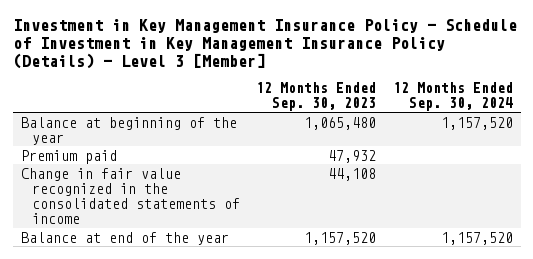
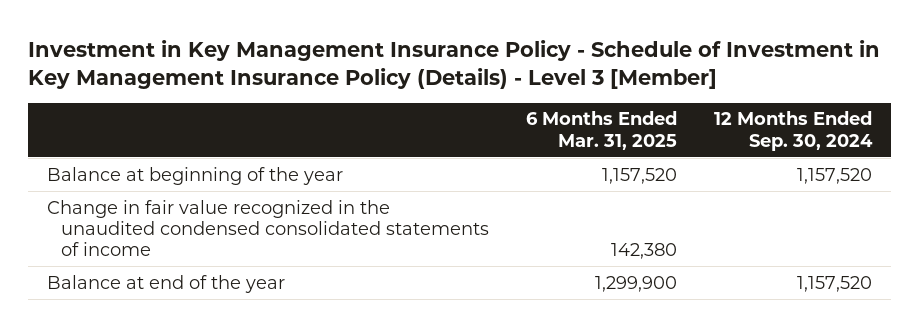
[256,82,377,112] 12 Months Ended Sep. 30, 2023 -> none
none -> [526,111,678,150] 6 Months Ended Mar. 31, 2025
[20,149,117,164] Premium paid -> none
[20,167,241,224] Change in fair value recognized in the consolidated statements of income -> [47,199,489,257] Change in fair value recognized in the unaudited condensed consolidated statements of income

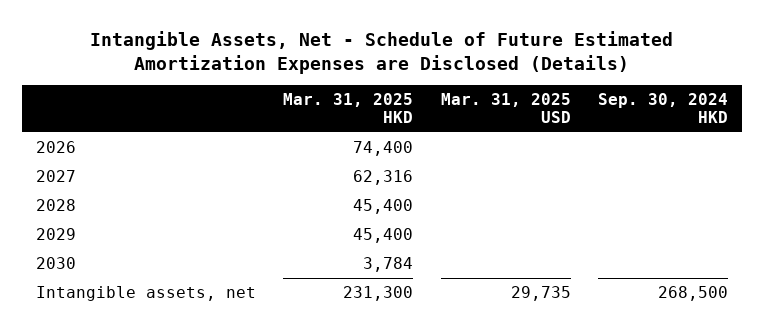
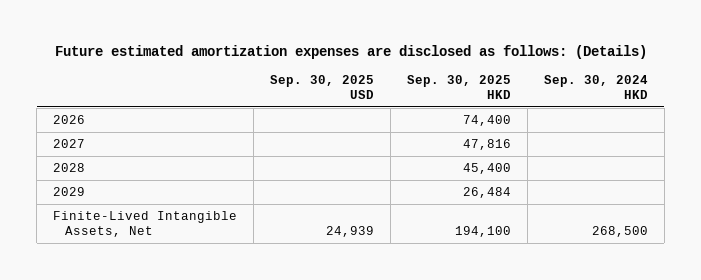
[90,30,674,74] Intangible Assets, Net - Schedule of Future Estimated Amortization Expenses are Disclosed (Details) -> [54,44,647,59] Future estimated amortization expenses are disclosed as follows: (Details)
[283,93,414,124] Mar. 31, 2025 HKD -> none
[440,93,571,124] Mar. 31, 2025 USD -> none
none -> [270,75,375,99] Sep. 30, 2025 USD
none -> [407,75,512,99] Sep. 30, 2025 HKD
[35,257,76,270] 2030 -> none
[35,286,256,302] Intangible assets, net -> [53,211,238,237] Finite-Lived Intangible Assets, Net

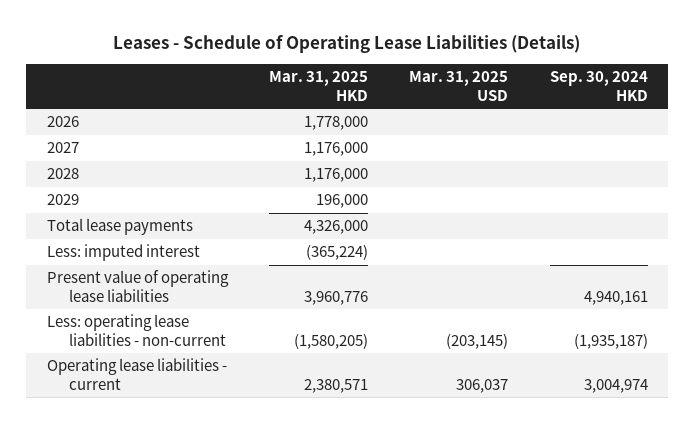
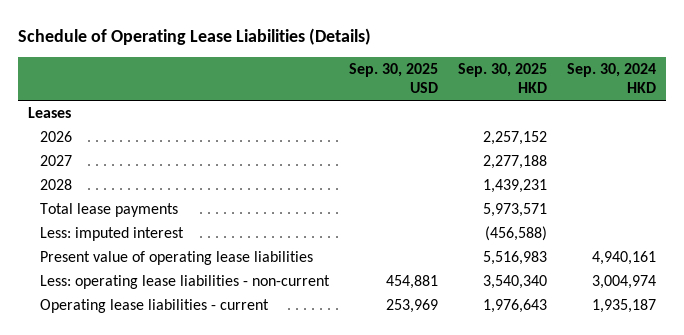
[113,35,581,54] Leases - Schedule of Operating Lease Liabilities (Details) -> [18,27,372,45] Schedule of Operating Lease Liabilities (Details)
[269,71,369,101] Mar. 31, 2025 HKD -> none
[409,71,509,101] Mar. 31, 2025 USD -> none
none -> [348,63,438,94] Sep. 30, 2025 USD
none -> [457,63,547,94] Sep. 30, 2025 HKD
none -> [28,107,72,119] Leases
[46,194,79,206] 2029 -> none
[573,332,648,349] (1,935,187) -> [591,275,656,290] 3,004,974
[583,378,648,393] 3,004,974 -> [591,299,656,314] 1,935,187

